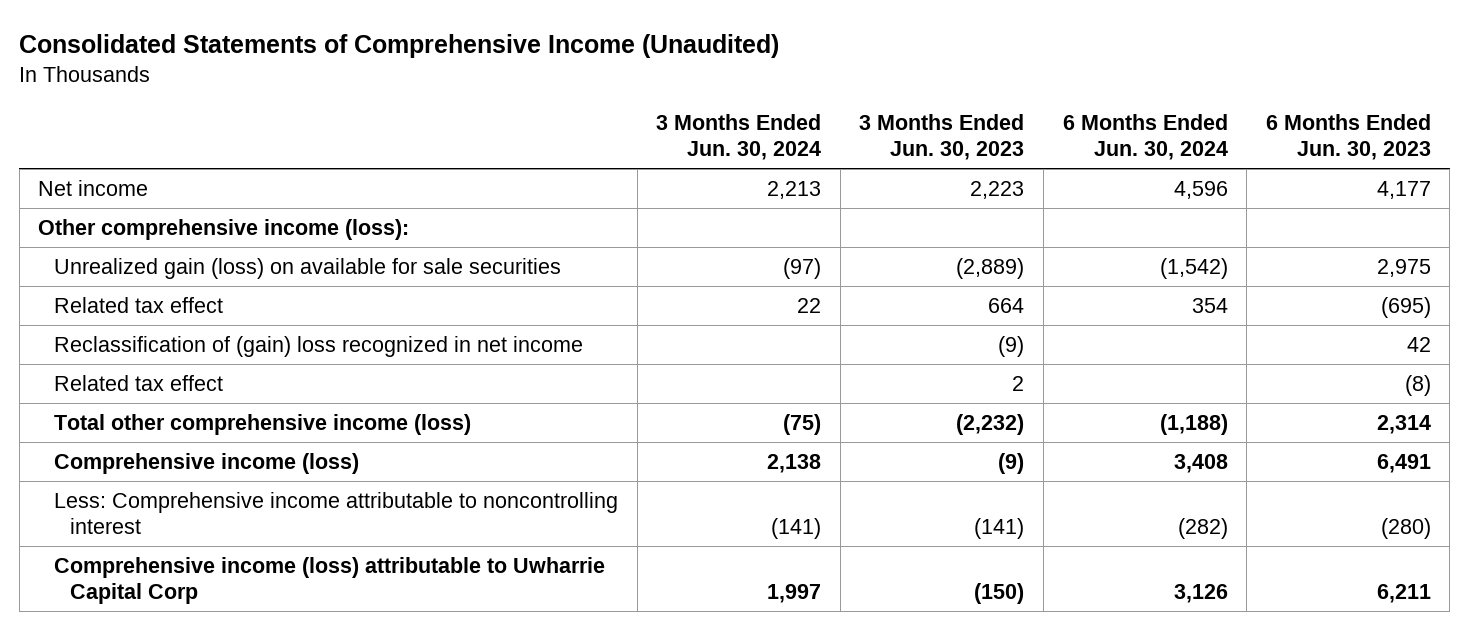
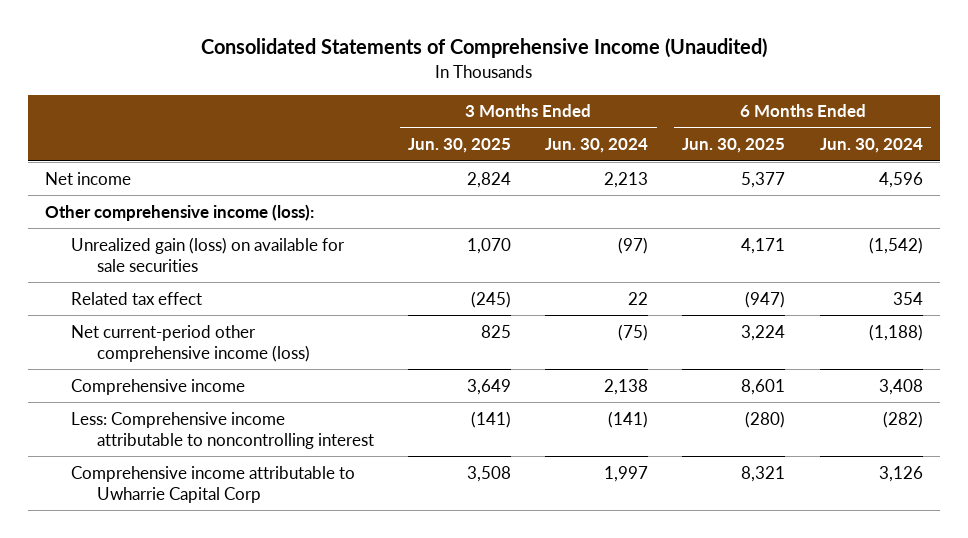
[859,114,1025,160] 3 Months Ended Jun. 30, 2023 -> none
[1265,114,1431,160] 6 Months Ended Jun. 30, 2023 -> none
none -> [408,138,512,154] Jun. 30, 2025
none -> [682,138,786,154] Jun. 30, 2025
[54,335,584,357] Reclassification of (gain) loss recognized in net income -> none
[54,374,224,391] Related tax effect -> none
[54,413,472,435] Total other comprehensive income (loss) -> [71,324,311,363] Net current-period other comprehensive income (loss)
[54,452,360,474] Comprehensive income (loss) -> [71,378,246,395] Comprehensive income
[54,556,606,604] Comprehensive income (loss) attributable to Uwharrie Capital Corp -> [71,465,356,504] Comprehensive income attributable to Uwharrie Capital Corp

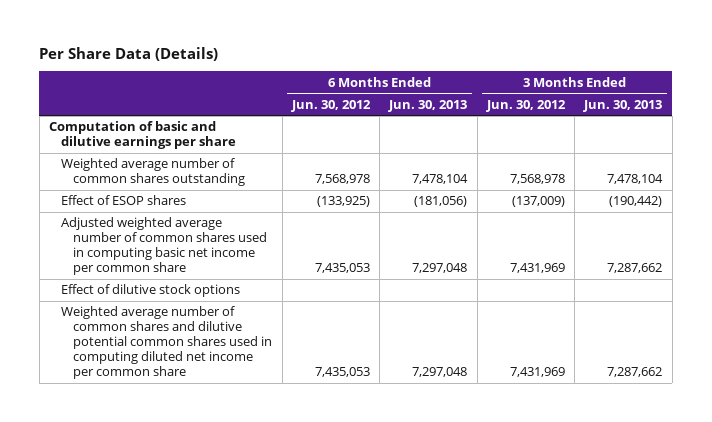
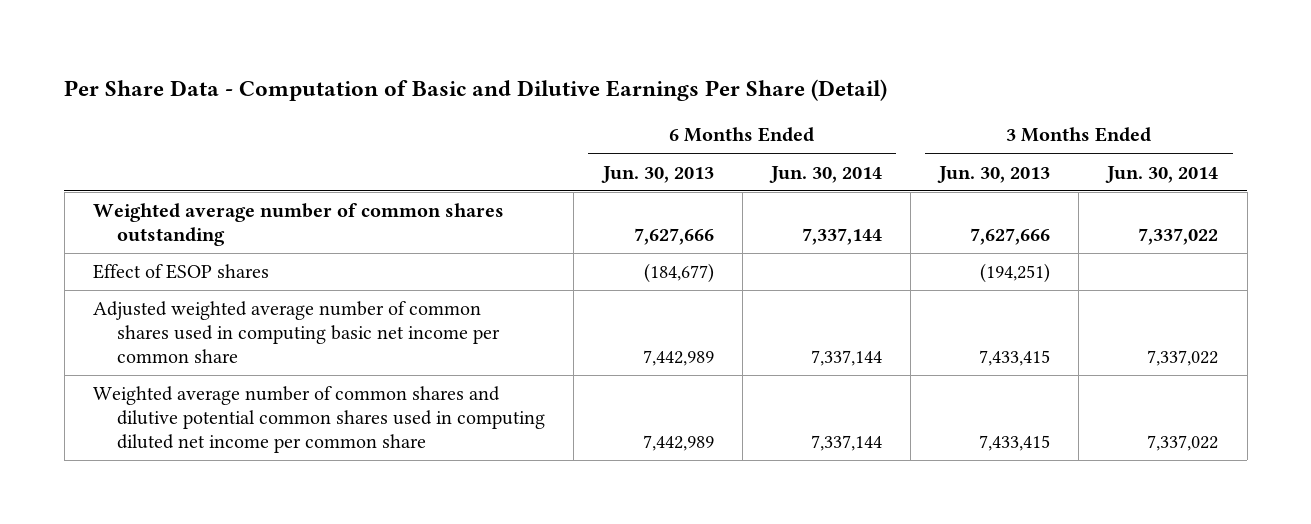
[39,46,219,61] Per Share Data (Details) -> [64,78,888,101] Per Share Data - Computation of Basic and Dilutive Earnings Per Share (Detail)
[290,99,371,112] Jun. 30, 2012 -> none
[485,99,566,112] Jun. 30, 2012 -> none
none -> [768,165,882,183] Jun. 30, 2014
none -> [1105,165,1219,183] Jun. 30, 2014
[49,121,237,150] Computation of basic and dilutive earnings per share -> none
[61,284,241,298] Effect of dilutive stock options -> none
[412,174,469,185] 7,478,104 -> [633,228,714,246] 7,627,666
[607,174,664,185] 7,478,104 -> [970,228,1051,246] 7,627,666
[414,196,468,208] (181,056) -> [643,263,714,284] (184,677)
[609,196,663,208] (190,442) -> [980,263,1051,284] (194,251)
[412,263,468,274] 7,297,048 -> [642,349,714,366] 7,442,989
[607,263,663,274] 7,287,662 -> [979,349,1051,366] 7,433,415
[412,367,468,378] 7,297,048 -> [642,434,714,451] 7,442,989
[607,367,663,378] 7,287,662 -> [979,434,1051,451] 7,433,415

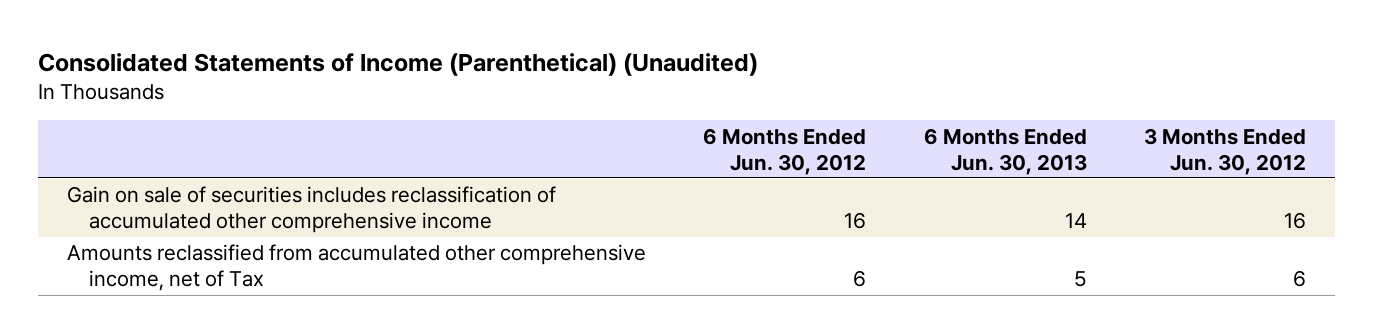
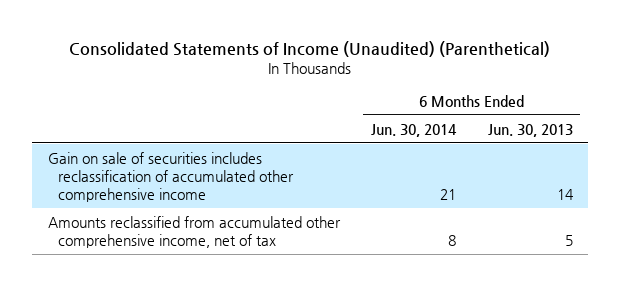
[38,53,759,77] Consolidated Statements of Income (Parenthetical) (Unaudited) -> [69,41,551,58] Consolidated Statements of Income (Unaudited) (Parenthetical)
[703,127,867,175] 6 Months Ended Jun. 30, 2012 -> none
[1144,127,1307,175] 3 Months Ended Jun. 30, 2012 -> none
none -> [371,123,458,137] Jun. 30, 2014
[67,244,647,292] Amounts reclassified from accumulated other comprehensive income, net of Tax -> [48,215,342,248] Amounts reclassified from accumulated other comprehensive income, net of tax

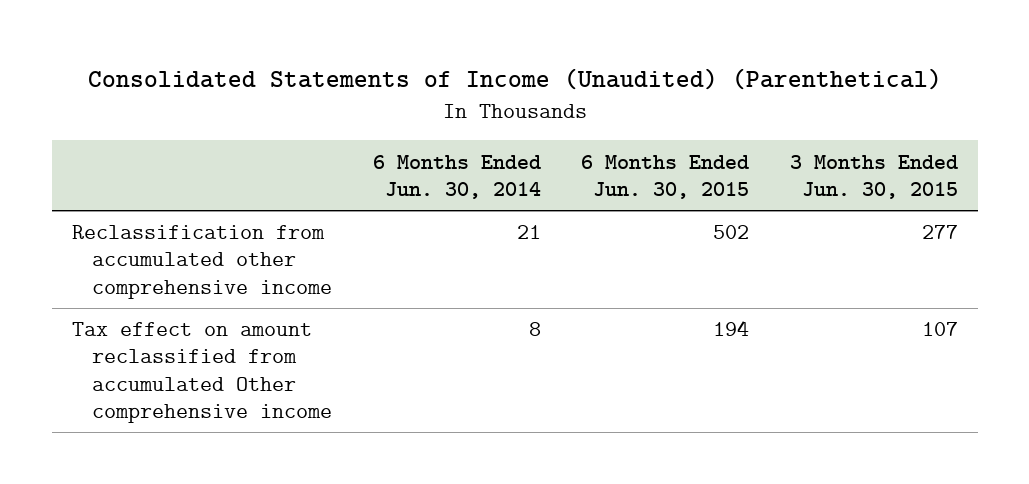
[487,123,573,137] Jun. 30, 2013 -> none
none -> [581,154,750,199] 6 Months Ended Jun. 30, 2015
none -> [789,154,958,199] 3 Months Ended Jun. 30, 2015
[48,151,294,202] Gain on sale of securities includes reclassification of accumulated other comprehensive income -> [71,225,333,299] Reclassification from accumulated other comprehensive income
[48,215,342,248] Amounts reclassified from accumulated other comprehensive income, net of tax -> [71,322,333,423] Tax effect on amount reclassified from accumulated Other comprehensive income

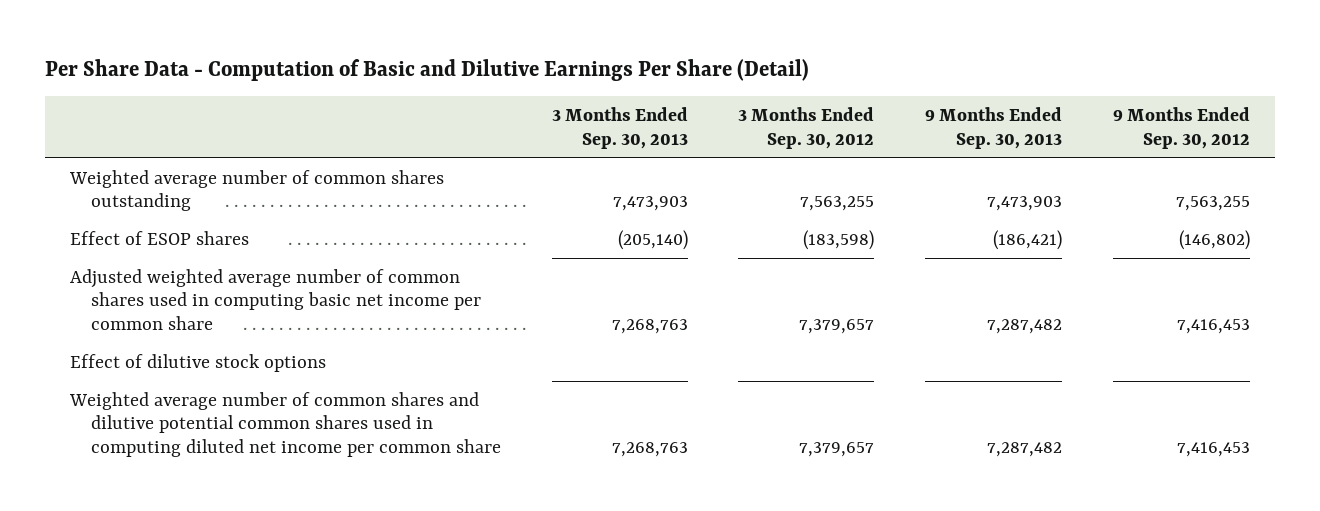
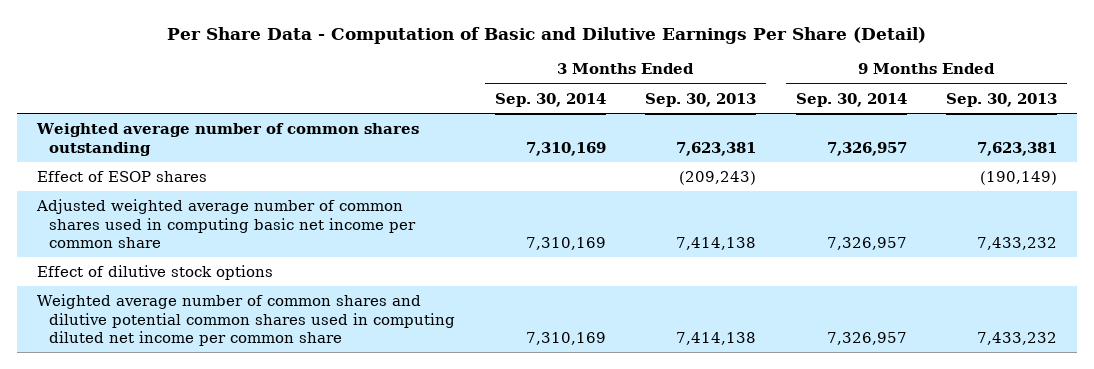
[738,107,875,149] 3 Months Ended Sep. 30, 2012 -> none
[1113,107,1251,149] 9 Months Ended Sep. 30, 2012 -> none
none -> [494,92,606,107] Sep. 30, 2014
none -> [795,92,907,107] Sep. 30, 2014
[612,196,688,212] 7,473,903 -> [676,141,757,156] 7,623,381
[987,196,1063,212] 7,473,903 -> [977,141,1058,156] 7,623,381
[617,229,688,250] (205,140) -> [679,171,757,186] (209,243)
[993,229,1063,250] (186,421) -> [980,171,1058,186] (190,149)
[611,318,688,334] 7,268,763 -> [676,237,757,251] 7,414,138
[987,318,1063,334] 7,287,482 -> [977,237,1058,251] 7,433,232
[611,441,688,457] 7,268,763 -> [676,332,757,346] 7,414,138
[987,441,1063,457] 7,287,482 -> [977,332,1058,346] 7,433,232

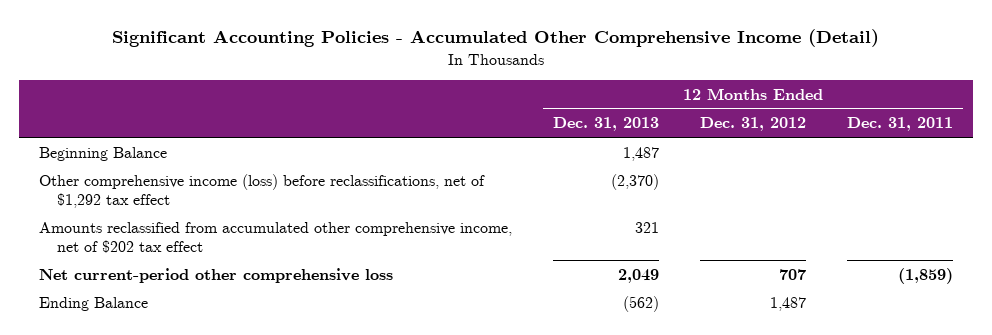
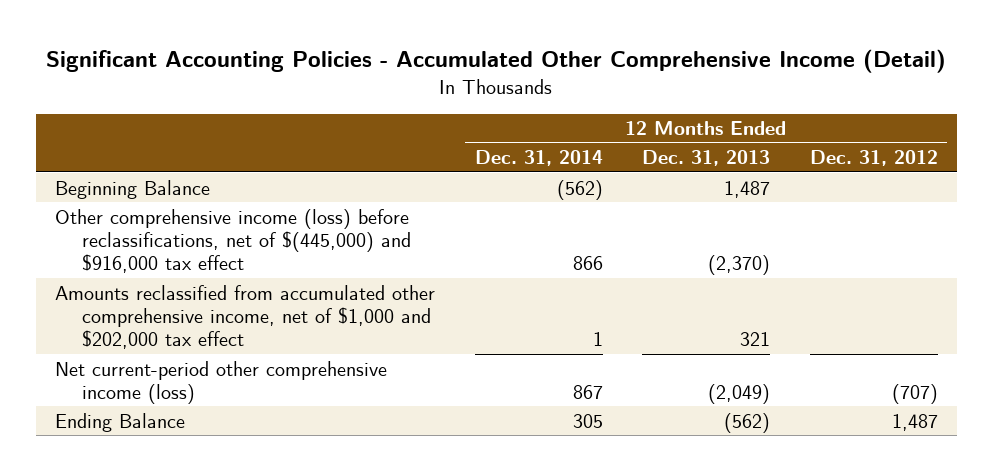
[846,117,953,132] Dec. 31, 2011 -> none
none -> [474,150,603,167] Dec. 31, 2014
[39,173,486,208] Other comprehensive income (loss) before reclassifications, net of $1,292 tax effect -> [55,208,412,274] Other comprehensive income (loss) before reclassifications, net of $(445,000) and $916,000 tax effect
[39,221,513,253] Amounts reclassified from accumulated other comprehensive income, net of $202 tax effect -> [55,284,436,350] Amounts reclassified from accumulated other comprehensive income, net of $1,000 and $202,000 tax effect
[39,267,394,283] Net current-period other comprehensive loss -> [55,360,388,404] Net current-period other comprehensive income (loss)
[618,268,660,283] 2,049 -> [708,383,771,404] (2,049)
[778,268,806,280] 707 -> [891,383,938,404] (707)

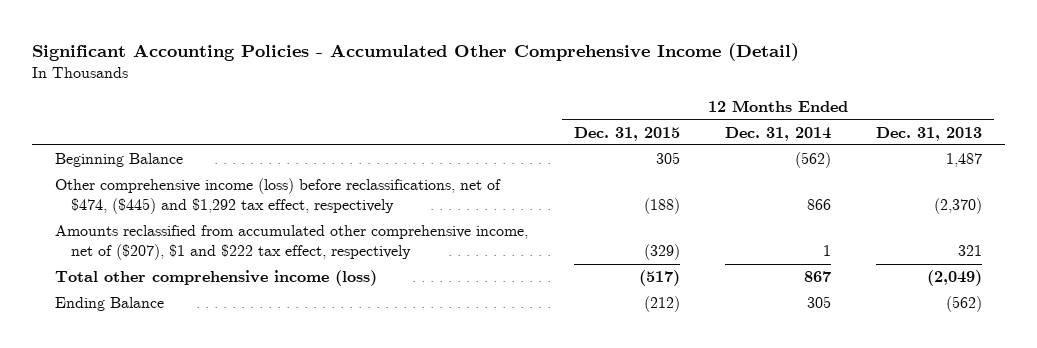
[809,150,938,167] Dec. 31, 2012 -> none
none -> [573,126,680,141] Dec. 31, 2015
[55,208,412,274] Other comprehensive income (loss) before reclassifications, net of $(445,000) and $916,000 tax effect -> [55,178,502,215] Other comprehensive income (loss) before reclassifications, net of $474, ($445) and $1,292 tax effect, respectively
[55,284,436,350] Amounts reclassified from accumulated other comprehensive income, net of $1,000 and $202,000 tax effect -> [55,225,529,261] Amounts reclassified from accumulated other comprehensive income, net of ($207), $1 and $222 tax effect, respectively
[55,360,388,404] Net current-period other comprehensive income (loss) -> [55,270,378,287] Total other comprehensive income (loss)

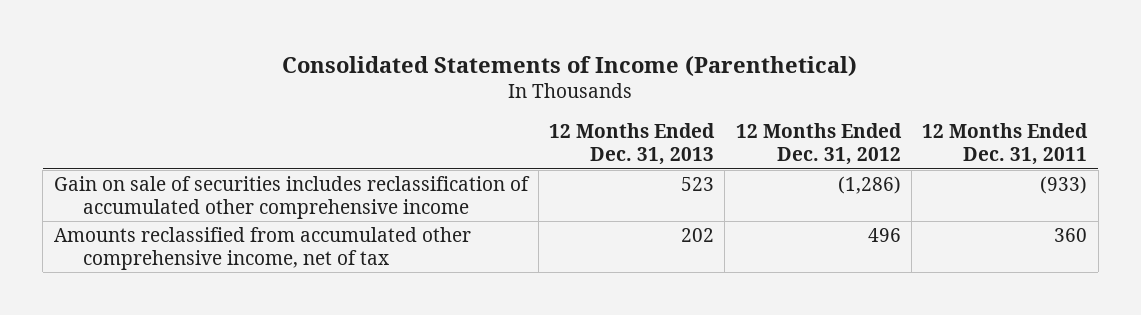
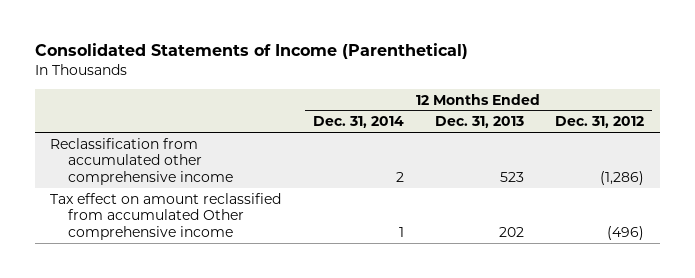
[922,123,1089,166] 12 Months Ended Dec. 31, 2011 -> none
none -> [312,116,404,129] Dec. 31, 2014
[53,175,530,220] Gain on sale of securities includes reclassification of accumulated other comprehensive income -> [50,137,233,185] Reclassification from accumulated other comprehensive income
[53,226,471,271] Amounts reclassified from accumulated other comprehensive income, net of tax -> [50,192,282,240] Tax effect on amount reclassified from accumulated Other comprehensive income
[867,227,901,242] 496 -> [607,225,645,240] (496)

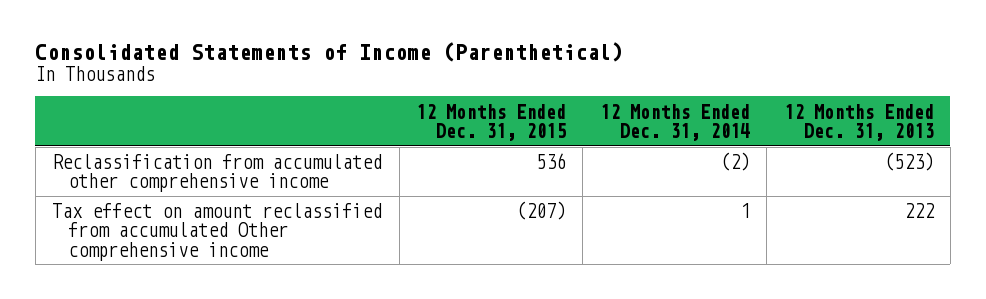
[555,116,645,129] Dec. 31, 2012 -> none
none -> [415,103,566,141] 12 Months Ended Dec. 31, 2015
[395,171,404,182] 2 -> [719,152,750,172] (2)
[499,171,524,182] 523 -> [883,152,934,172] (523)
[498,226,524,237] 202 -> [903,203,935,219] 222

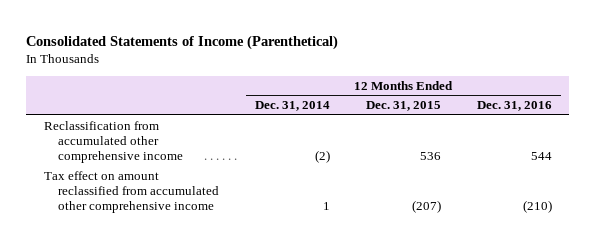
[783,103,934,141] 12 Months Ended Dec. 31, 2013 -> none
none -> [476,101,552,112] Dec. 31, 2016
[52,203,383,261] Tax effect on amount reclassified from accumulated Other comprehensive income -> [43,170,220,214] Tax effect on amount reclassified from accumulated other comprehensive income

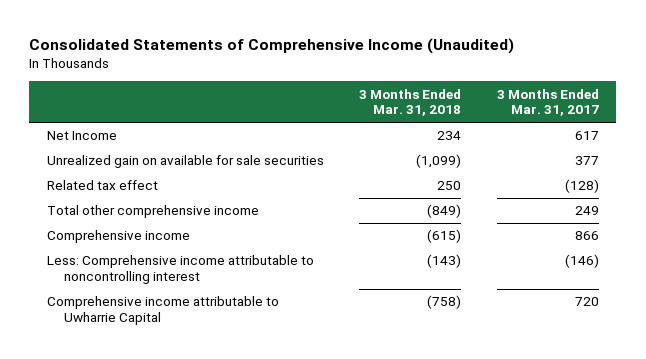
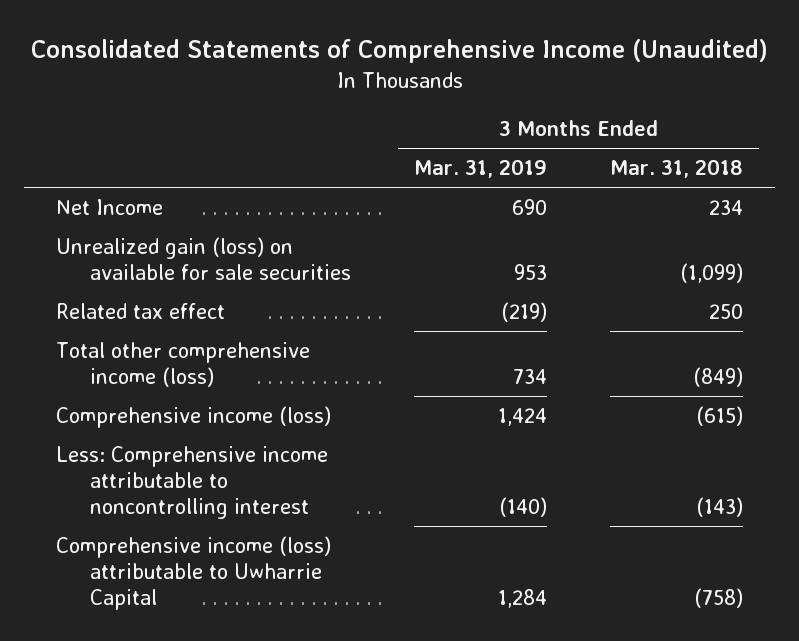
[496,88,599,117] 3 Months Ended Mar. 31, 2017 -> none
none -> [414,159,548,179] Mar. 31, 2019
[46,155,324,169] Unrealized gain on available for sale securities -> [55,236,352,281] Unrealized gain (loss) on available for sale securities
[46,205,259,219] Total other comprehensive income -> [55,341,310,388] Total other comprehensive income (loss)
[46,230,190,244] Comprehensive income -> [55,405,331,428] Comprehensive income (loss)
[46,296,279,325] Comprehensive income attributable to Uwharrie Capital -> [55,535,331,611] Comprehensive income (loss) attributable to Uwharrie Capital

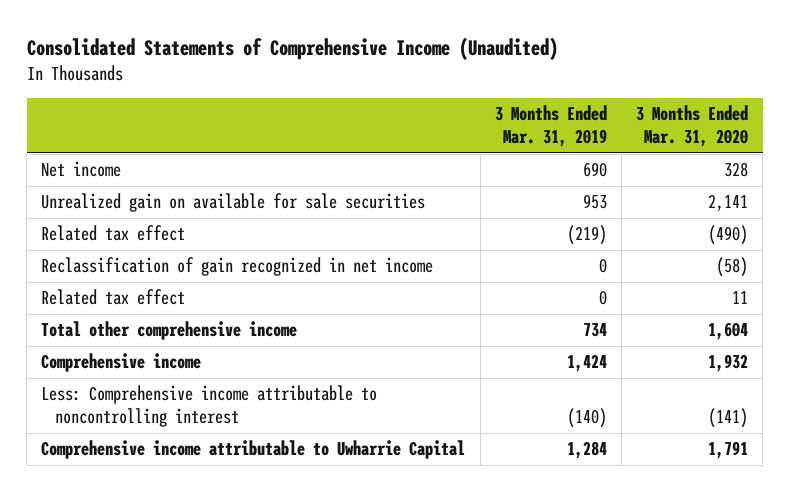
[610,159,744,179] Mar. 31, 2018 -> none
none -> [636,105,749,148] 3 Months Ended Mar. 31, 2020
[55,198,163,215] Net Income -> [41,161,122,178] Net income
[55,236,352,281] Unrealized gain (loss) on available for sale securities -> [41,193,426,213] Unrealized gain on available for sale securities
none -> [41,257,434,277] Reclassification of gain recognized in net income
none -> [41,289,186,306] Related tax effect
[55,341,310,388] Total other comprehensive income (loss) -> [41,321,298,341] Total other comprehensive income
[55,405,331,428] Comprehensive income (loss) -> [41,353,202,373] Comprehensive income
[55,535,331,611] Comprehensive income (loss) attributable to Uwharrie Capital -> [41,440,466,460] Comprehensive income attributable to Uwharrie Capital

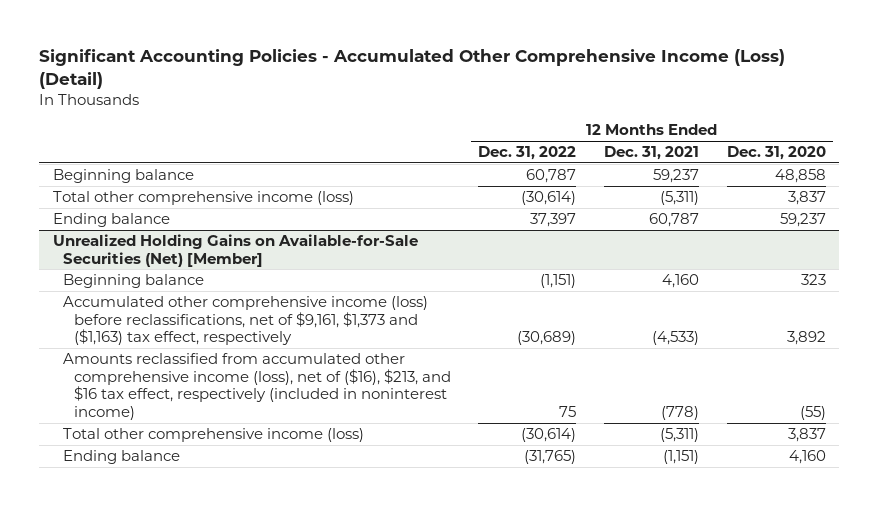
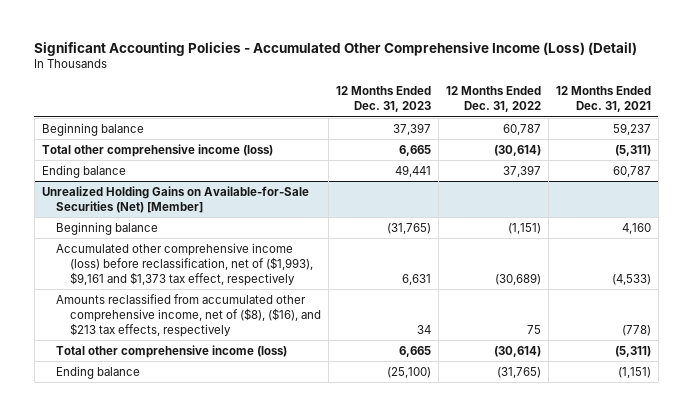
[726,146,826,161] Dec. 31, 2020 -> none
none -> [336,86,432,113] 12 Months Ended Dec. 31, 2023
[63,296,429,346] Accumulated other comprehensive income (loss) before reclassifications, net of $9,161, $1,373 and ($1,163) tax effect, respectively -> [56,243,314,286] Accumulated other comprehensive income (loss) before reclassification, net of ($1,993), $9,161 and $1,373 tax effect, respectively
[63,353,451,421] Amounts reclassified from accumulated other comprehensive income (loss), net of ($16), $213, and $16 tax effect, respectively (included in noninterest income) -> [56,294,322,337] Amounts reclassified from accumulated other comprehensive income, net of ($8), ($16), and $213 tax effects, respectively

